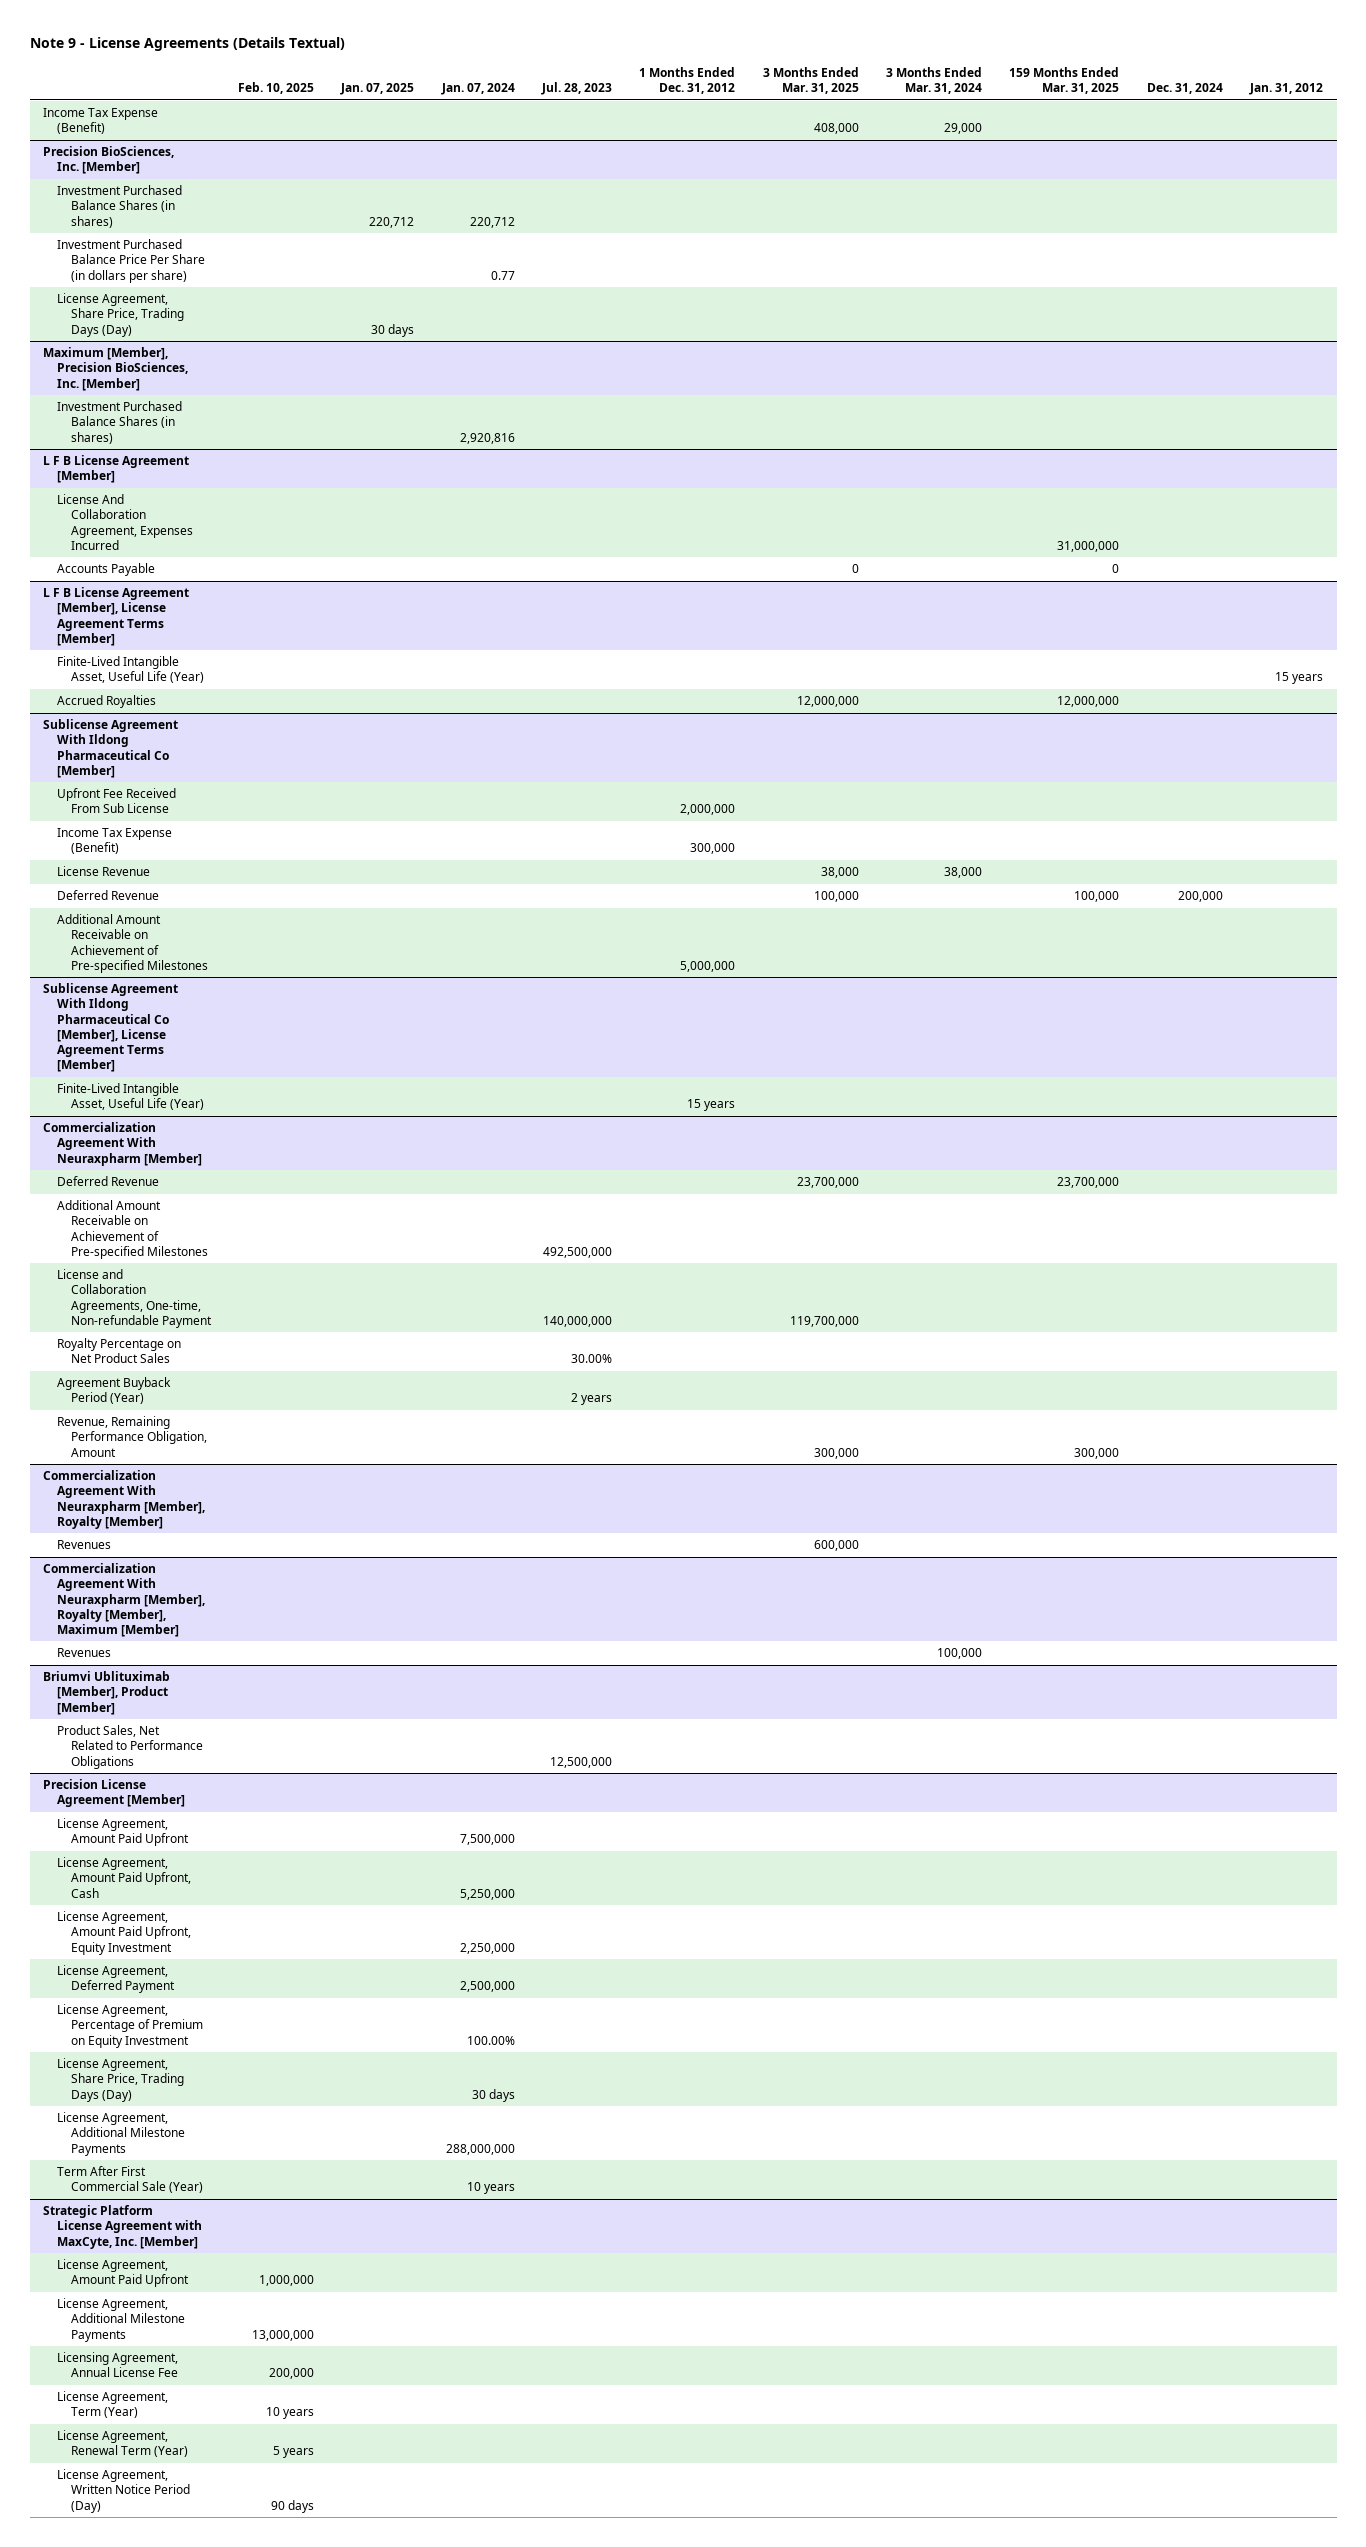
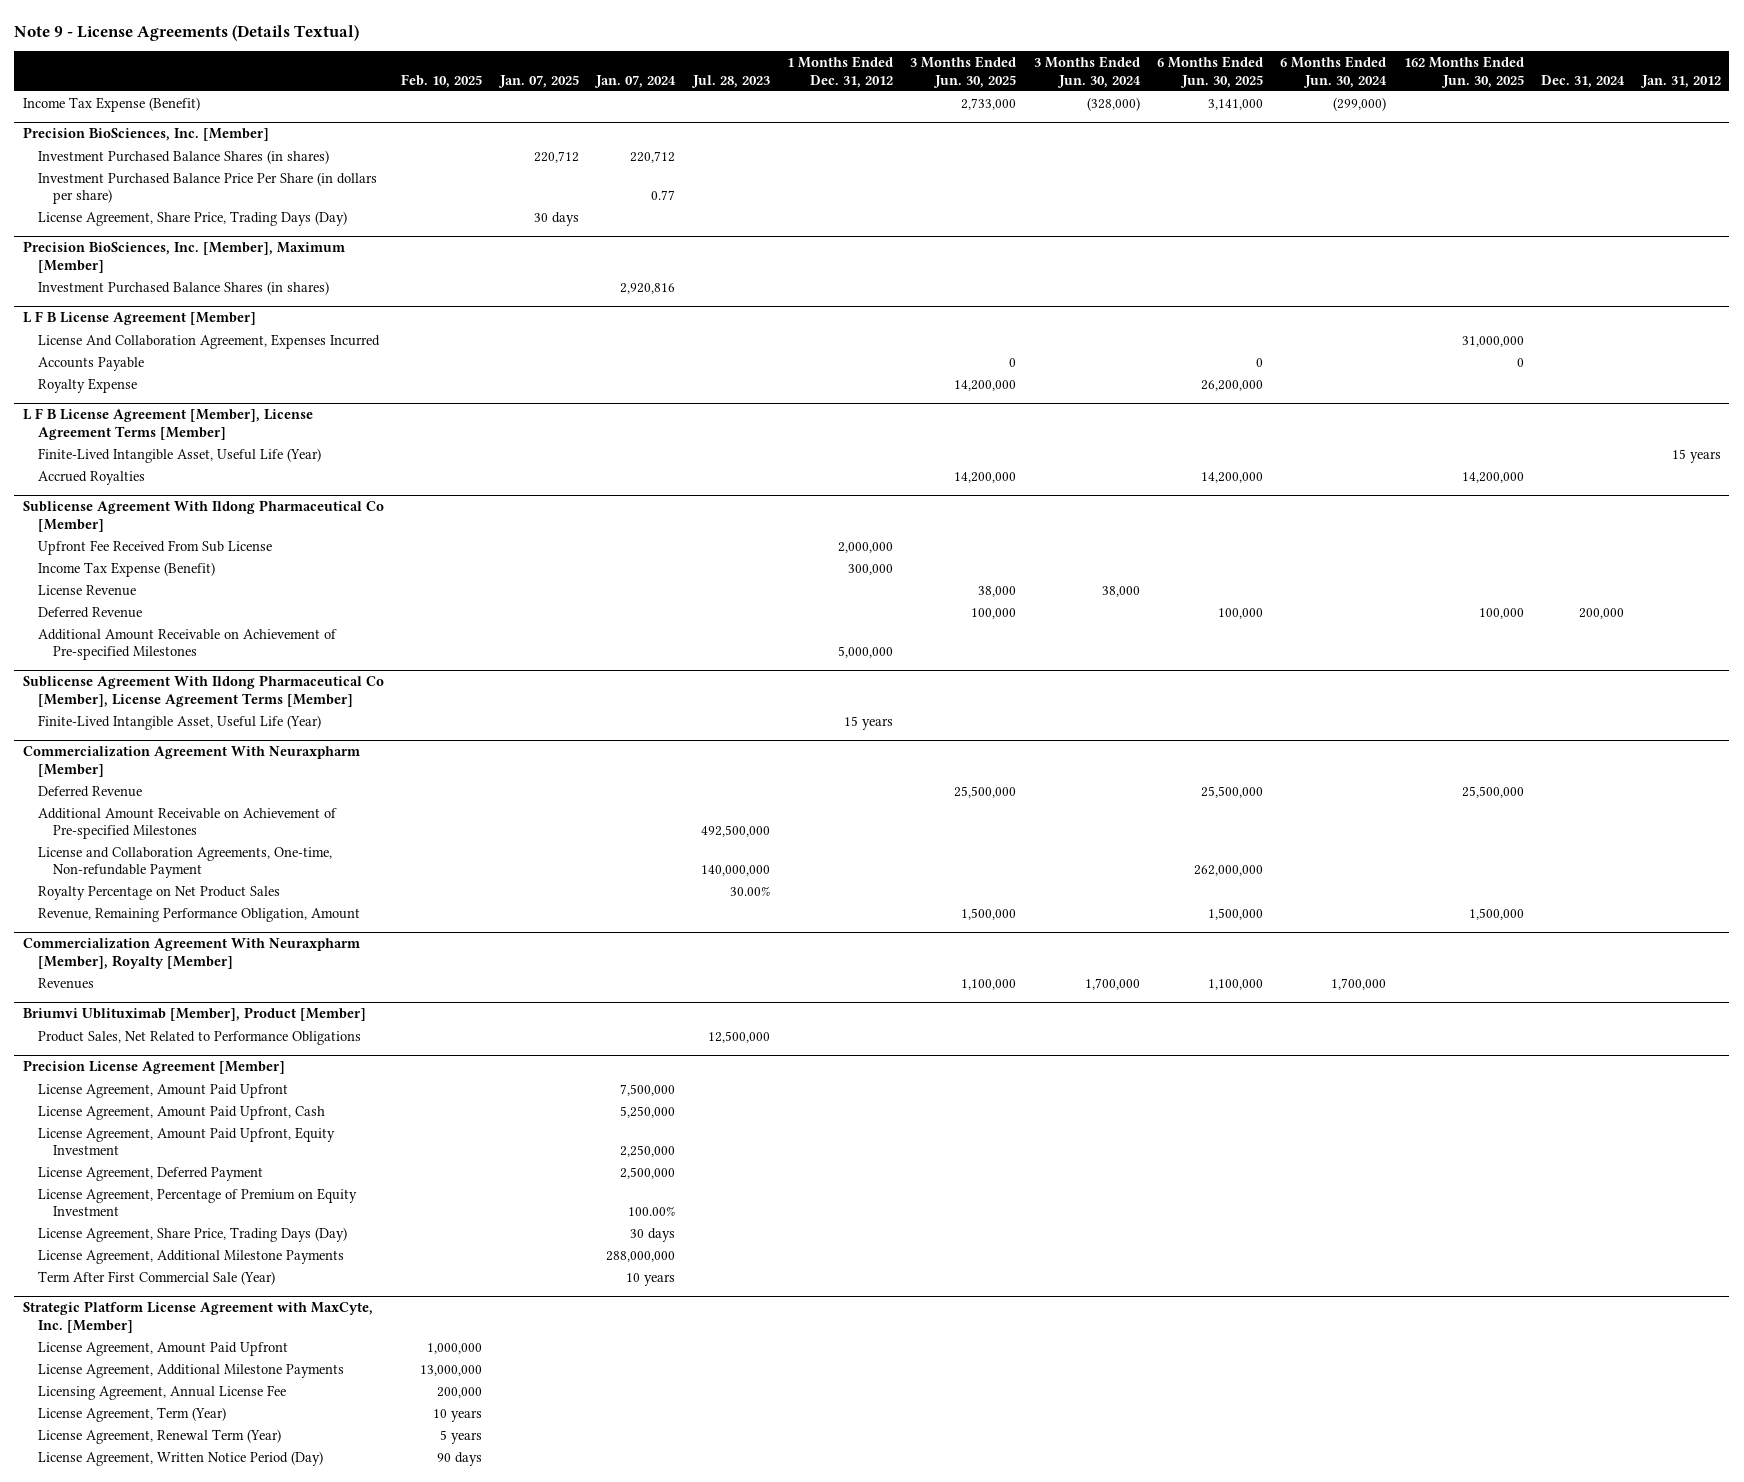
[762,66,859,95] 3 Months Ended Mar. 31, 2025 -> none
[885,66,982,95] 3 Months Ended Mar. 31, 2024 -> none
[1009,66,1120,95] 159 Months Ended Mar. 31, 2025 -> none
none -> [910,56,1017,88] 3 Months Ended Jun. 30, 2025
none -> [1033,56,1141,88] 3 Months Ended Jun. 30, 2024
none -> [1157,56,1264,88] 6 Months Ended Jun. 30, 2025
none -> [1280,56,1388,88] 6 Months Ended Jun. 30, 2024
none -> [1403,56,1524,88] 162 Months Ended Jun. 30, 2025
[43,347,188,391] Maximum [Member], Precision BioSciences, Inc. [Member] -> [22,241,345,273] Precision BioSciences, Inc. [Member], Maximum [Member]
none -> [37,377,137,393] Royalty Expense
[56,1377,171,1405] Agreement Buyback Period (Year) -> none
[43,1563,205,1637] Commercialization Agreement With Neuraxpharm [Member], Royalty [Member], Maximum [Member] -> none
[56,1648,111,1658] Revenues -> none

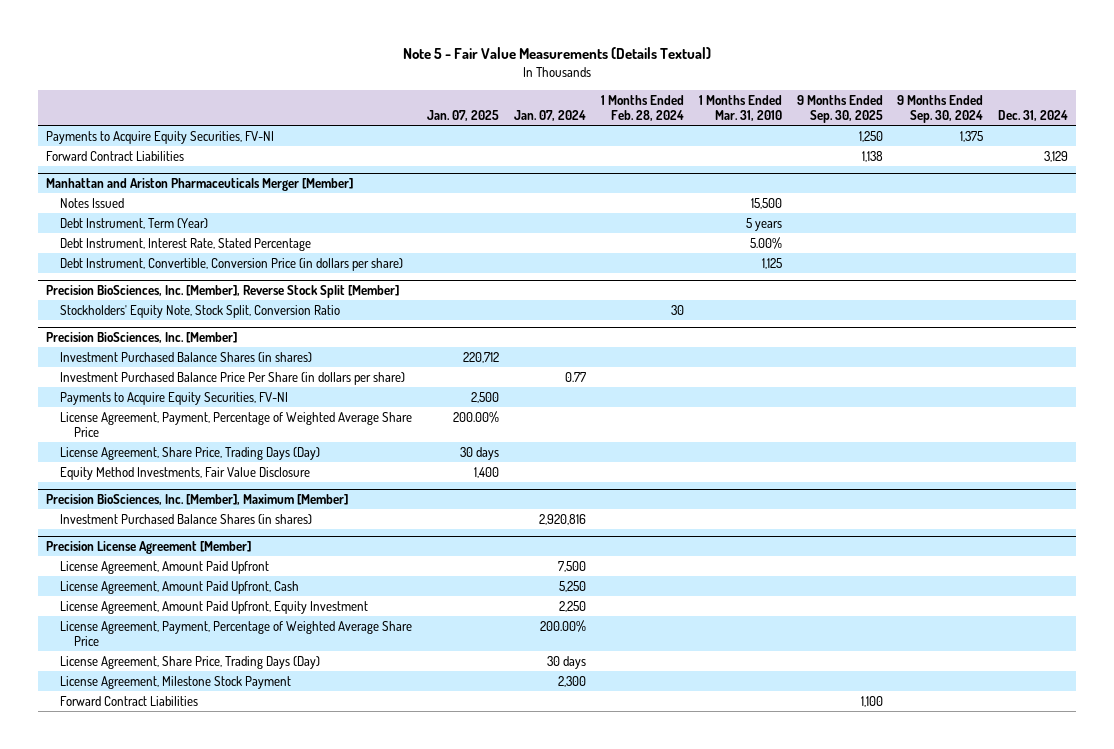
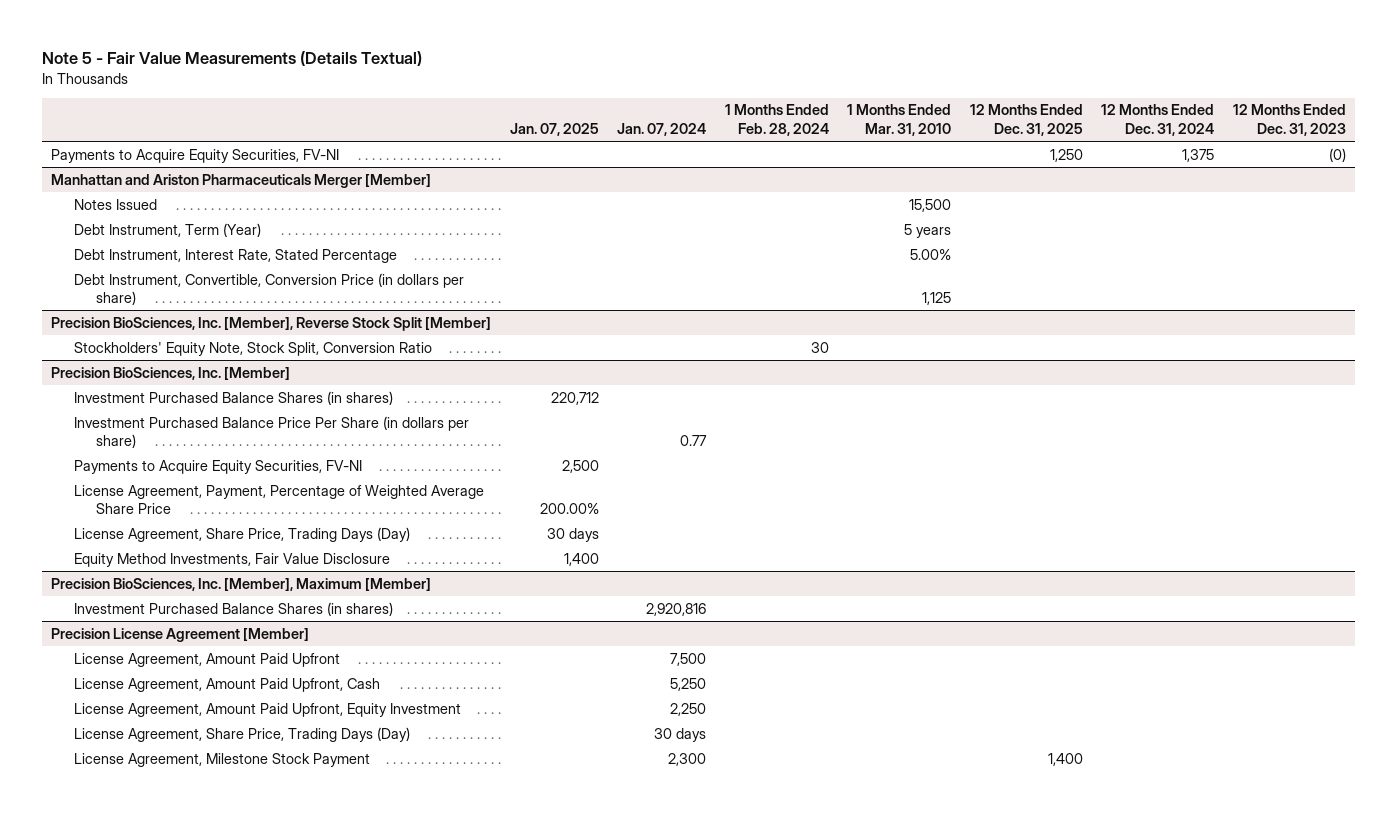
[796,94,883,124] 9 Months Ended Sep. 30, 2025 -> none
[897,94,984,124] 9 Months Ended Sep. 30, 2024 -> none
[998,110,1069,122] Dec. 31, 2024 -> none
none -> [969,104,1083,137] 12 Months Ended Dec. 31, 2025
none -> [1101,104,1215,137] 12 Months Ended Dec. 31, 2024
none -> [1232,104,1346,137] 12 Months Ended Dec. 31, 2023
[45,150,184,161] Forward Contract Liabilities -> none
[59,620,412,647] License Agreement, Payment, Percentage of Weighted Average Share Price -> none
[59,695,198,706] Forward Contract Liabilities -> none

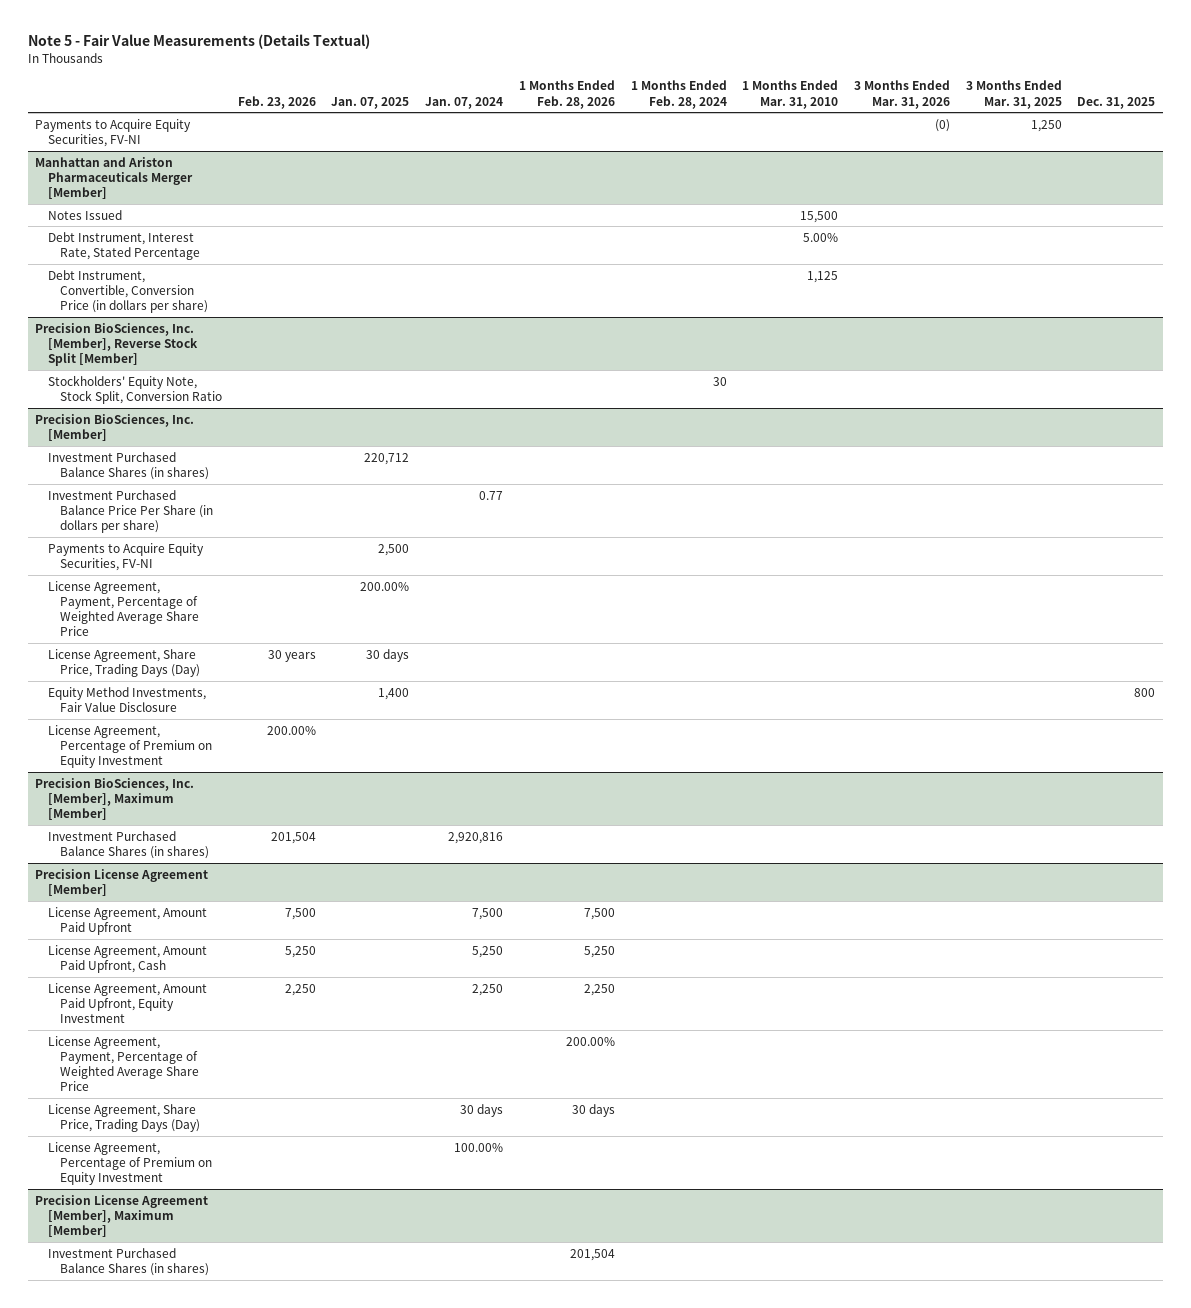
[969,104,1083,137] 12 Months Ended Dec. 31, 2025 -> none
[1101,104,1215,137] 12 Months Ended Dec. 31, 2024 -> none
[1232,104,1346,137] 12 Months Ended Dec. 31, 2023 -> none
none -> [237,95,316,109] Feb. 23, 2026
none -> [518,80,615,109] 1 Months Ended Feb. 28, 2026
none -> [853,80,950,109] 3 Months Ended Mar. 31, 2026
none -> [965,80,1062,109] 3 Months Ended Mar. 31, 2025
none -> [1077,96,1156,109] Dec. 31, 2025
[73,222,261,237] Debt Instrument, Term (Year) -> none
none -> [47,724,213,768] License Agreement, Percentage of Premium on Equity Investment
none -> [47,1035,200,1091] License Agreement, Payment, Percentage of Weighted Average Share Price
[73,752,370,767] License Agreement, Milestone Stock Payment -> none
none -> [47,1141,213,1185] License Agreement, Percentage of Premium on Equity Investment
none -> [35,1194,209,1237] Precision License Agreement [Member], Maximum [Member]
none -> [47,1247,210,1276] Investment Purchased Balance Shares (in shares)

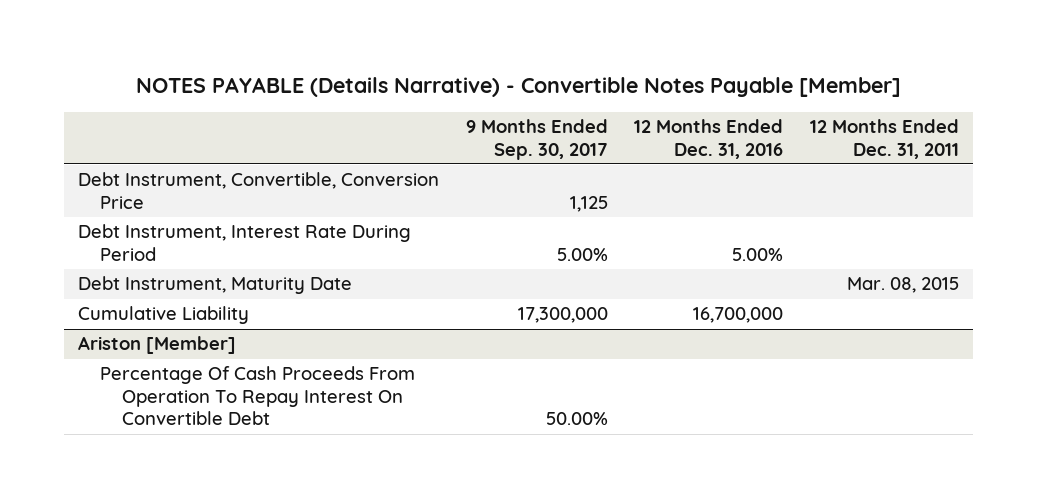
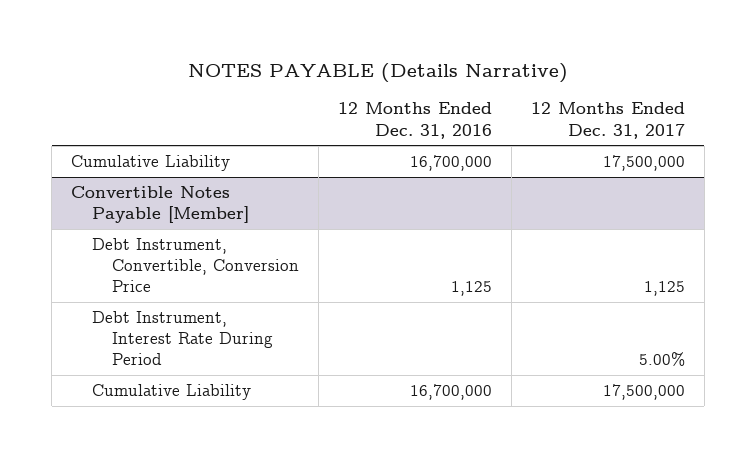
[135,77,901,98] NOTES PAYABLE (Details Narrative) - Convertible Notes Payable [Member] -> [187,63,568,84] NOTES PAYABLE (Details Narrative)
[465,119,608,160] 9 Months Ended Sep. 30, 2017 -> none
[810,119,960,159] 12 Months Ended Dec. 31, 2011 -> none
none -> [530,102,685,139] 12 Months Ended Dec. 31, 2017
[77,172,439,209] Debt Instrument, Convertible, Conversion Price -> none
[77,224,411,261] Debt Instrument, Interest Rate During Period -> none
[77,276,352,295] Debt Instrument, Maturity Date -> none
[99,366,415,426] Percentage Of Cash Proceeds From Operation To Repay Interest On Convertible Debt -> none
[77,336,236,355] Ariston [Member] -> [71,185,249,223] Convertible Notes Payable [Member]
none -> [91,237,299,292] Debt Instrument, Convertible, Conversion Price
none -> [91,310,273,365] Debt Instrument, Interest Rate During Period
none -> [91,383,251,400] Cumulative Liability

